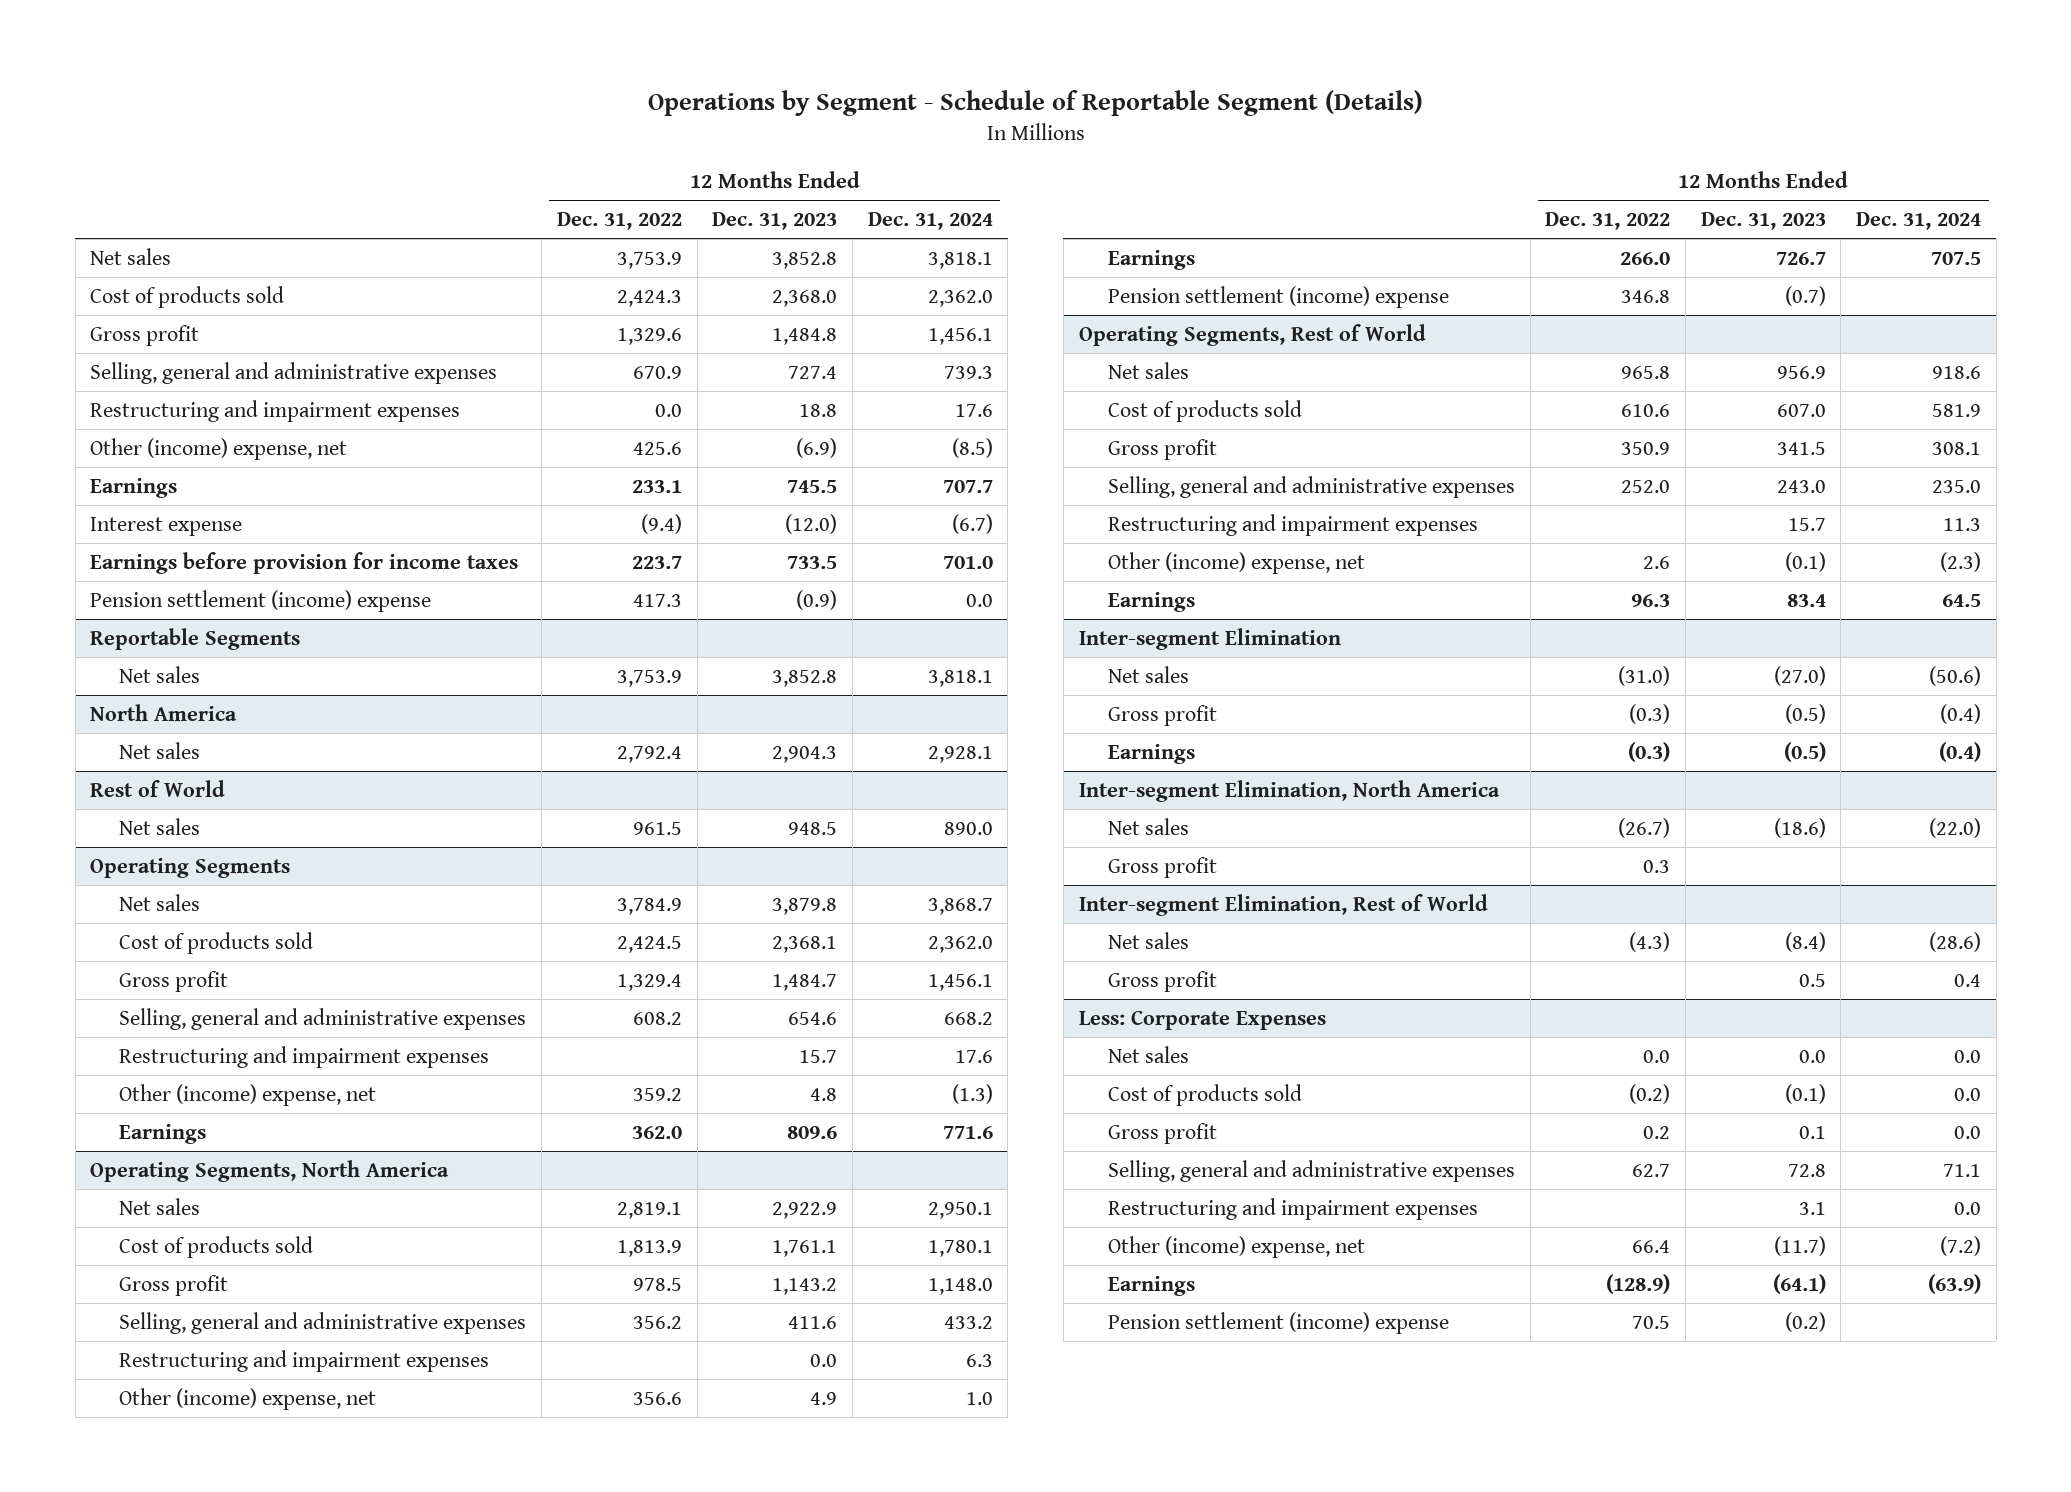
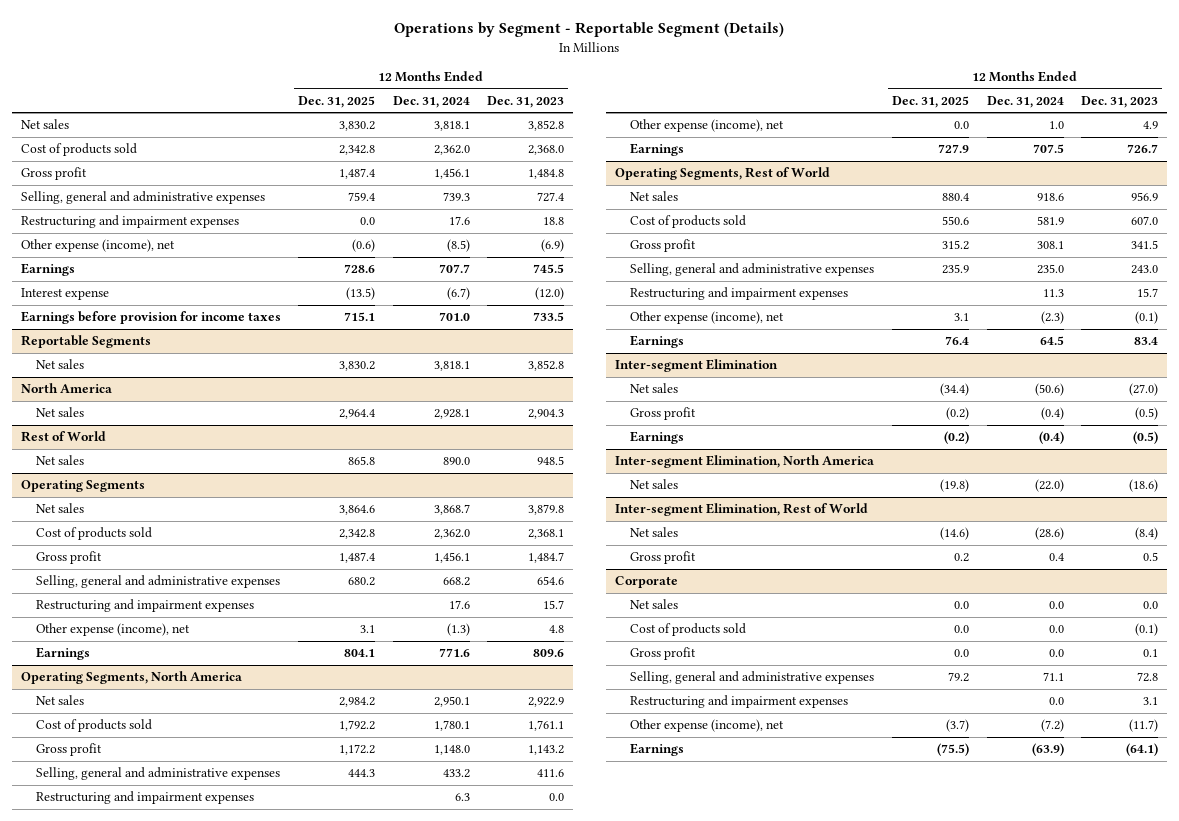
[647,89,1423,116] Operations by Segment - Schedule of Reportable Segment (Details) -> [394,22,785,38] Operations by Segment - Reportable Segment (Details)
[556,212,682,231] Dec. 31, 2022 -> none
none -> [298,95,376,108] Dec. 31, 2025
[90,438,348,461] Other (income) expense, net -> [20,239,175,253] Other expense (income), net
[90,590,432,613] Pension settlement (income) expense -> none
[119,1084,377,1107] Other (income) expense, net -> [36,623,191,637] Other expense (income), net
[119,1388,377,1411] Other (income) expense, net -> [630,119,785,133] Other expense (income), net
[1107,286,1449,309] Pension settlement (income) expense -> none
[1107,552,1365,575] Other (income) expense, net -> [630,311,785,325] Other expense (income), net
[1107,857,1217,879] Gross profit -> none
[1078,1010,1326,1031] Less: Corporate Expenses -> [614,576,678,589] Corporate
[1107,1236,1365,1259] Other (income) expense, net -> [630,719,785,733] Other expense (income), net
[1107,1312,1449,1335] Pension settlement (income) expense -> none

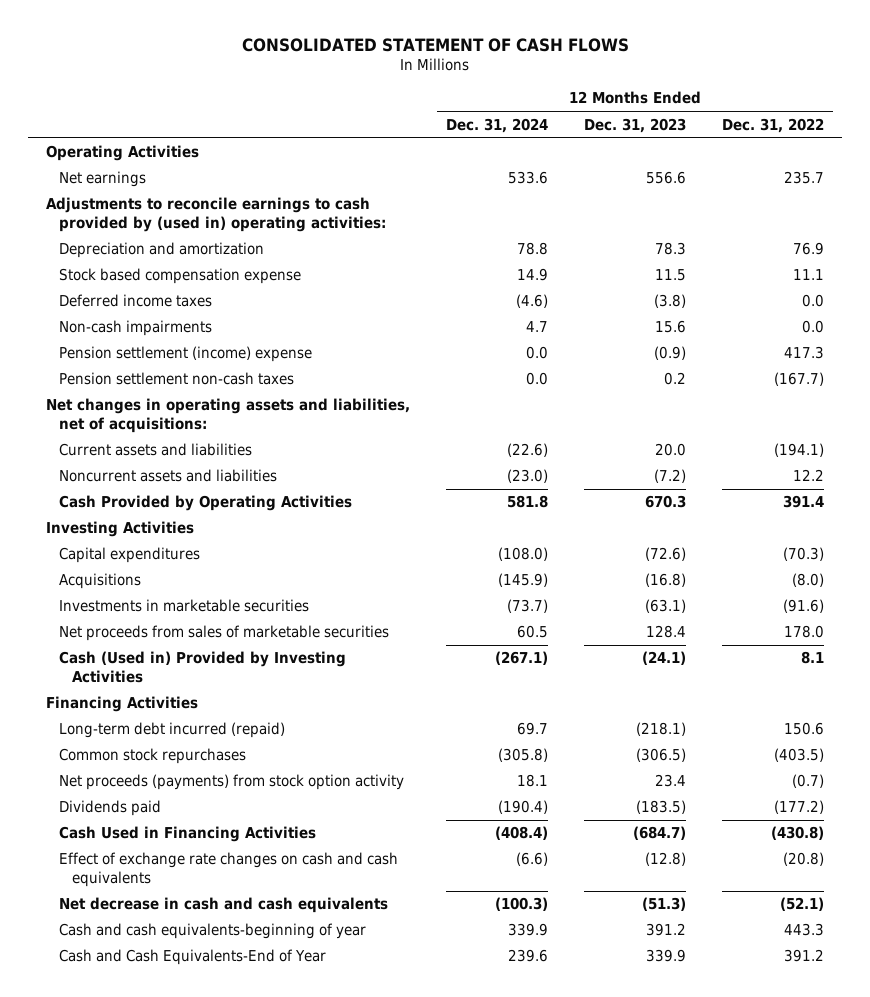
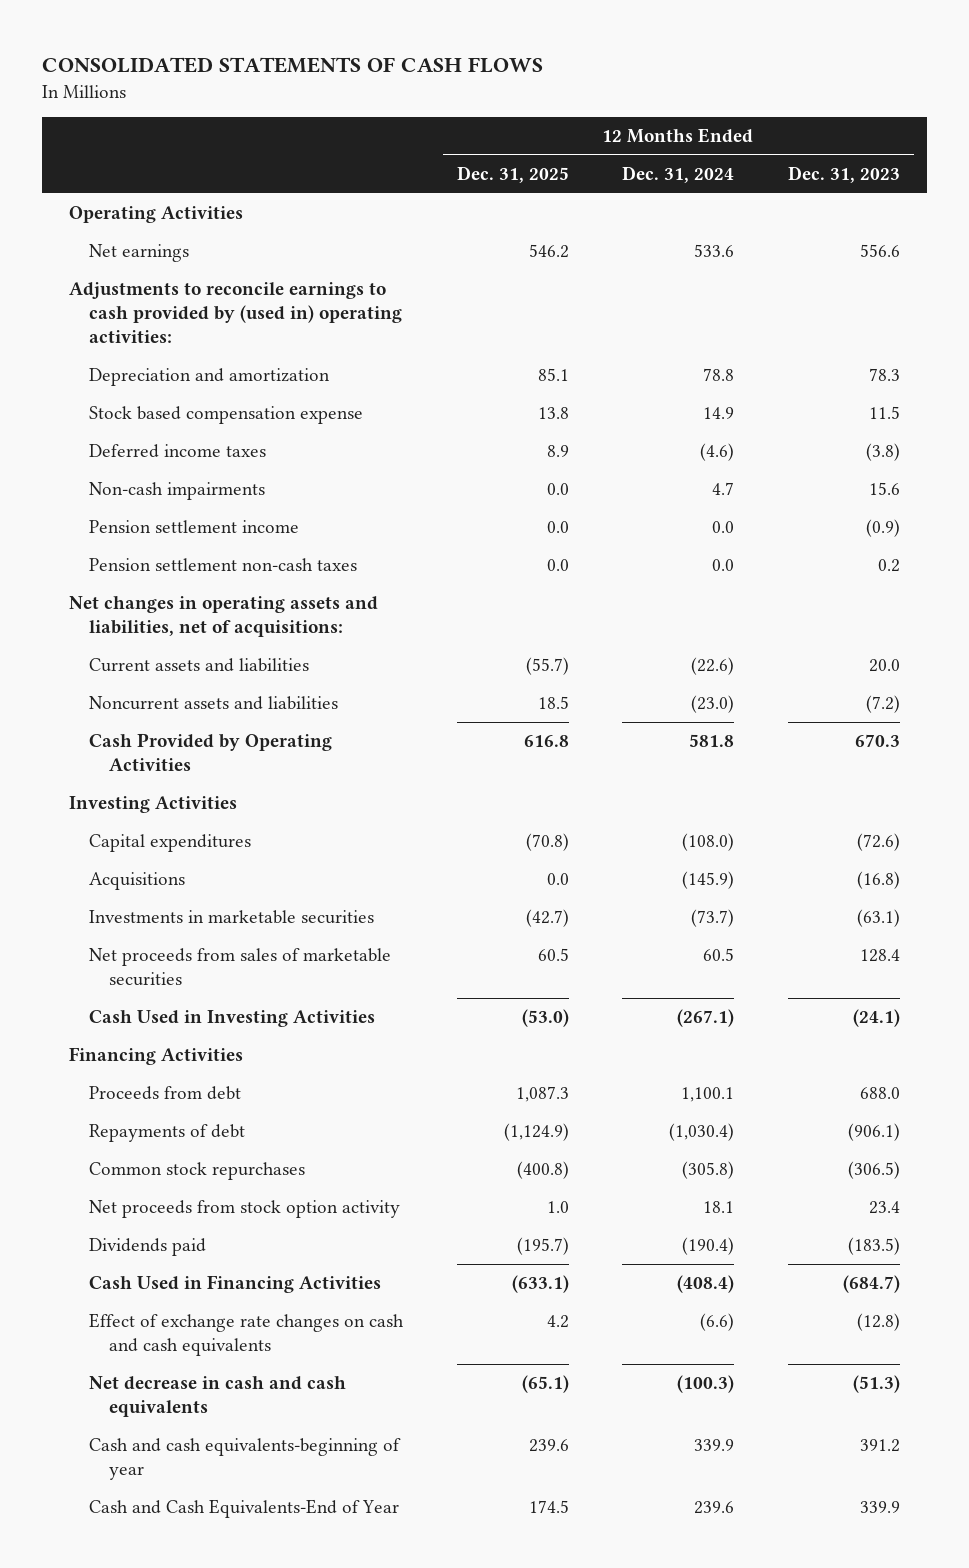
[241,37,629,52] CONSOLIDATED STATEMENT OF CASH FLOWS -> [41,56,543,73] CONSOLIDATED STATEMENTS OF CASH FLOWS
[721,117,824,133] Dec. 31, 2022 -> none
none -> [456,166,569,184] Dec. 31, 2025
[59,346,313,363] Pension settlement (income) expense -> [88,520,299,534] Pension settlement income
[59,651,347,683] Cash (Used in) Provided by Investing Activities -> [88,1010,375,1028] Cash Used in Investing Activities
[59,722,286,739] Long-term debt incurred (repaid) -> none
none -> [88,1086,241,1101] Proceeds from debt
none -> [88,1124,245,1143] Repayments of debt
[59,774,405,791] Net proceeds (payments) from stock option activity -> [88,1200,400,1219] Net proceeds from stock option activity

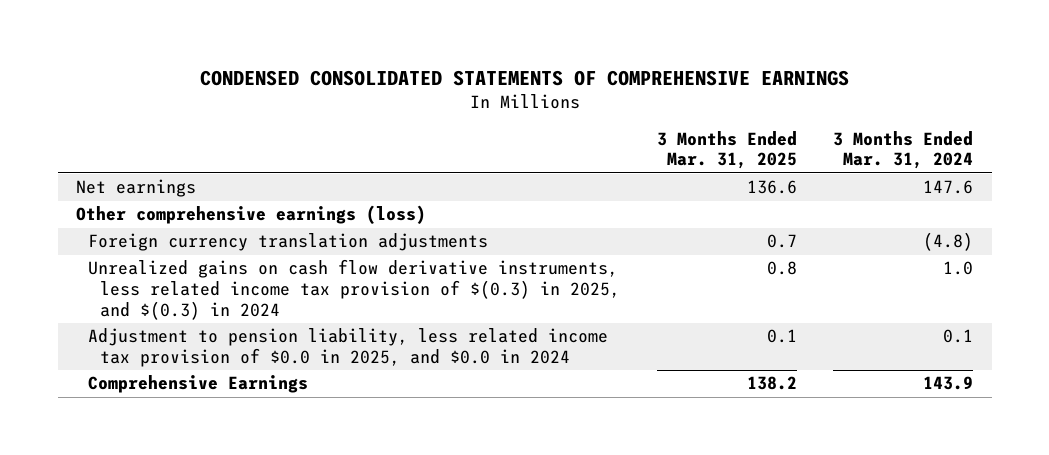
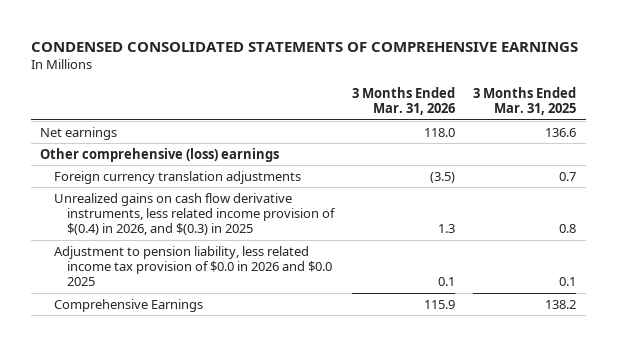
[833,130,974,170] 3 Months Ended Mar. 31, 2024 -> none
none -> [352,86,456,115] 3 Months Ended Mar. 31, 2026
[76,205,427,225] Other comprehensive earnings (loss) -> [40,147,280,162] Other comprehensive (loss) earnings
[88,259,621,320] Unrealized gains on cash flow derivative instruments, less related income tax provision of $(0.3) in 2025, and $(0.3) in 2024 -> [53,192,337,236] Unrealized gains on cash flow derivative instruments, less related income provision of $(0.4) in 2026, and $(0.3) in 2025
[88,328,609,368] Adjustment to pension liability, less related income tax provision of $0.0 in 2025, and $0.0 in 2024 -> [53,245,333,287] Adjustment to pension liability, less related income tax provision of $0.0 in 2026 and $0.0 2025

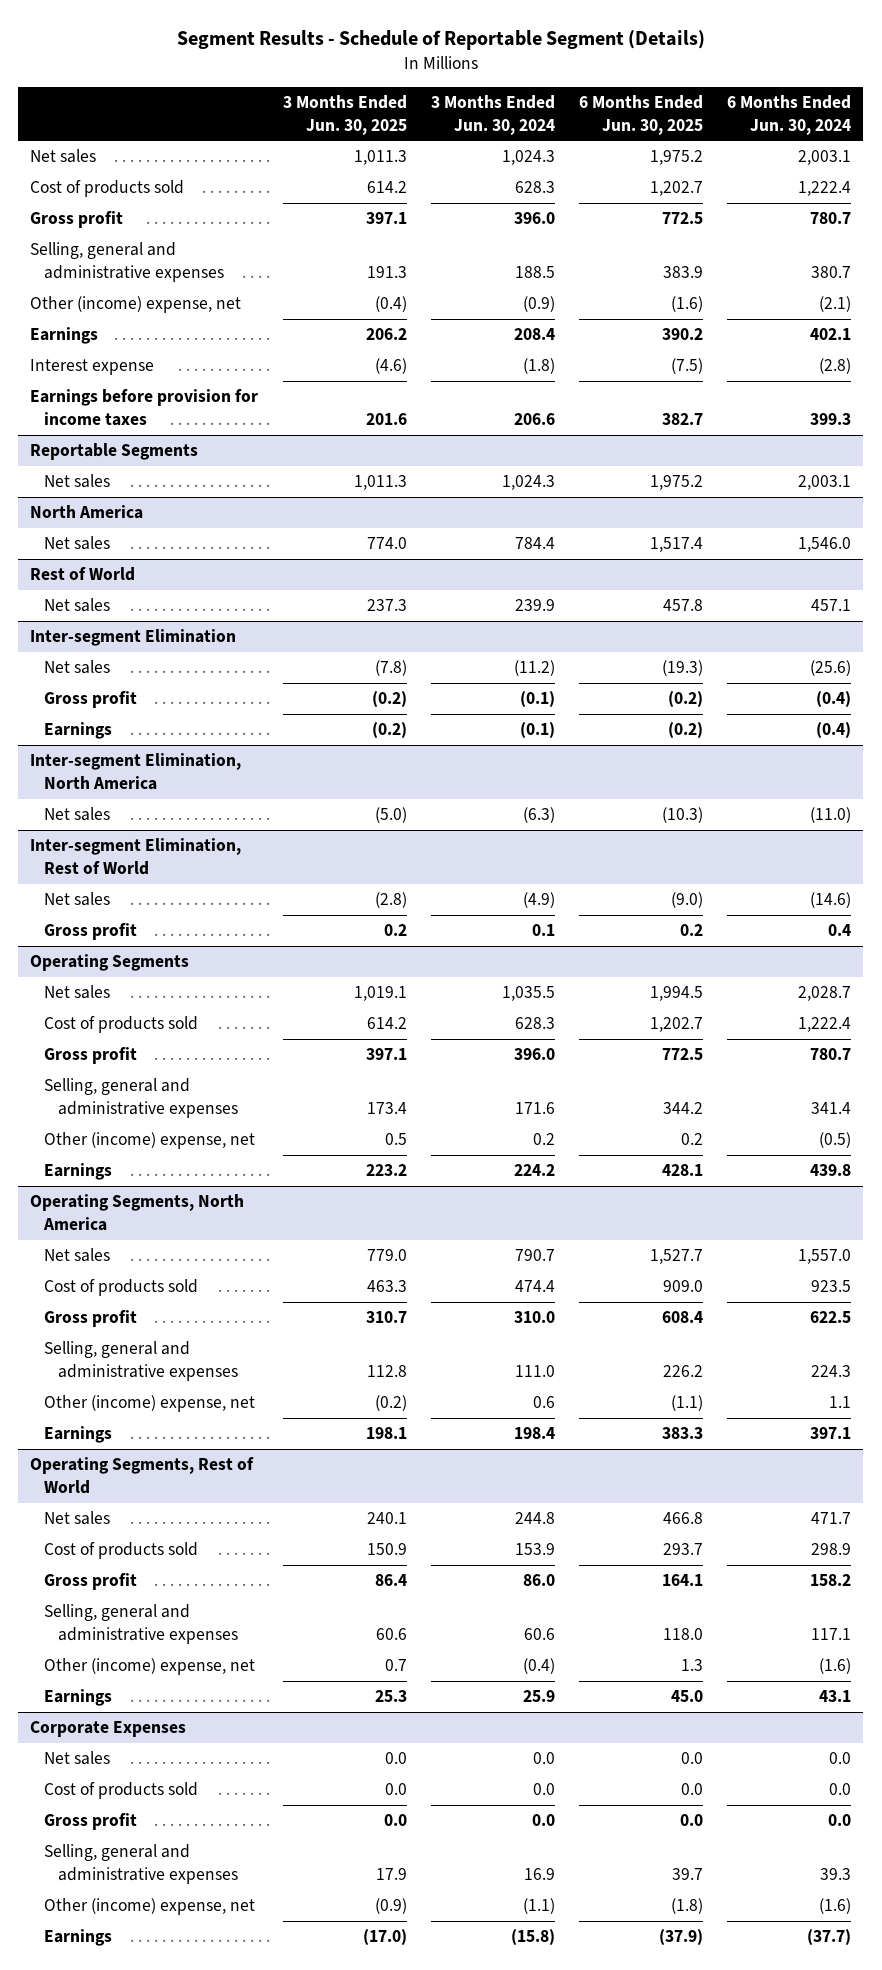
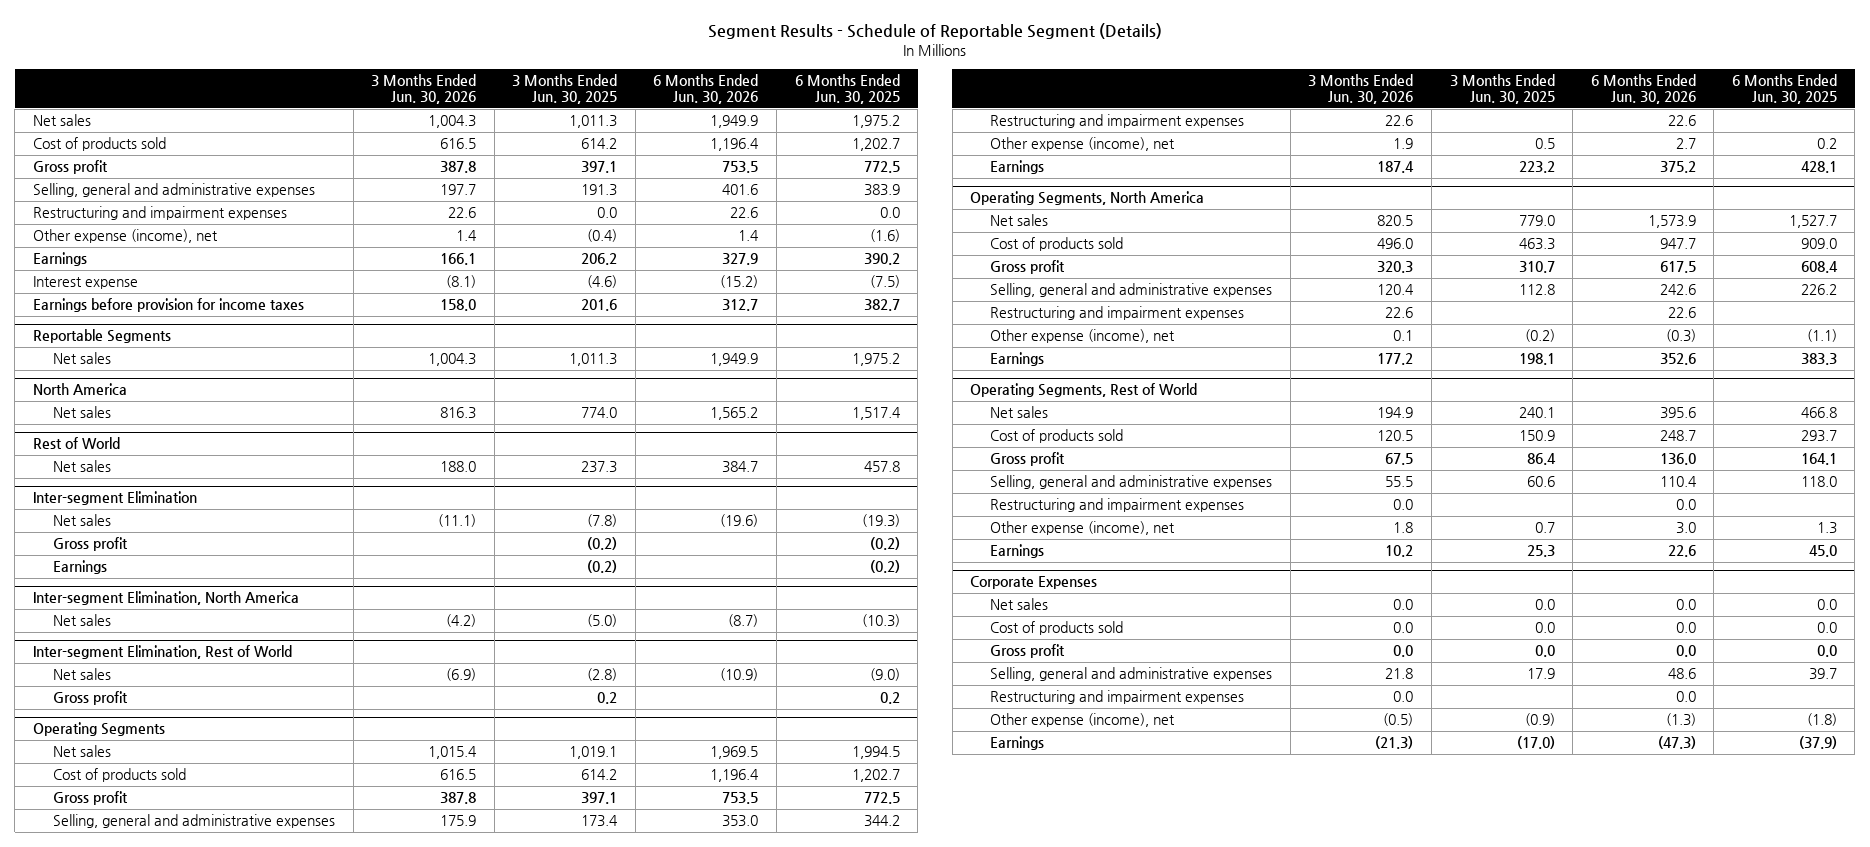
[430,94,555,135] 3 Months Ended Jun. 30, 2024 -> none
[727,94,852,135] 6 Months Ended Jun. 30, 2024 -> none
none -> [371,73,477,105] 3 Months Ended Jun. 30, 2026
none -> [653,73,759,105] 6 Months Ended Jun. 30, 2026
none -> [32,206,287,221] Restructuring and impairment expenses
[30,296,242,314] Other (income) expense, net -> [32,229,218,244] Other expense (income), net
none -> [990,114,1245,129] Restructuring and impairment expenses
[44,1132,256,1150] Other (income) expense, net -> [990,137,1176,152] Other expense (income), net
none -> [990,306,1245,321] Restructuring and impairment expenses
[44,1395,256,1413] Other (income) expense, net -> [990,329,1176,344] Other expense (income), net
none -> [990,498,1245,513] Restructuring and impairment expenses
[44,1658,256,1676] Other (income) expense, net -> [990,521,1176,536] Other expense (income), net
none -> [990,690,1245,705] Restructuring and impairment expenses
[44,1898,256,1916] Other (income) expense, net -> [990,713,1176,728] Other expense (income), net

